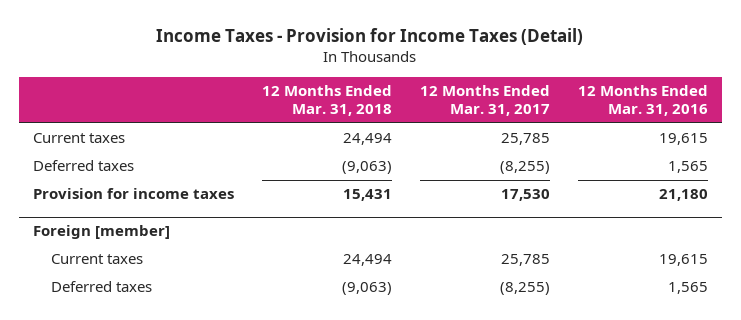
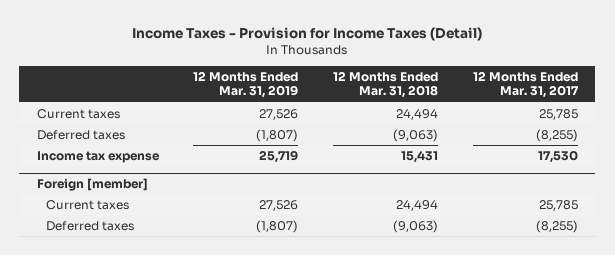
[577,84,708,117] 12 Months Ended Mar. 31, 2016 -> none
none -> [193,70,299,99] 12 Months Ended Mar. 31, 2019
[32,188,234,200] Provision for income taxes -> [36,150,160,163] Income tax expense

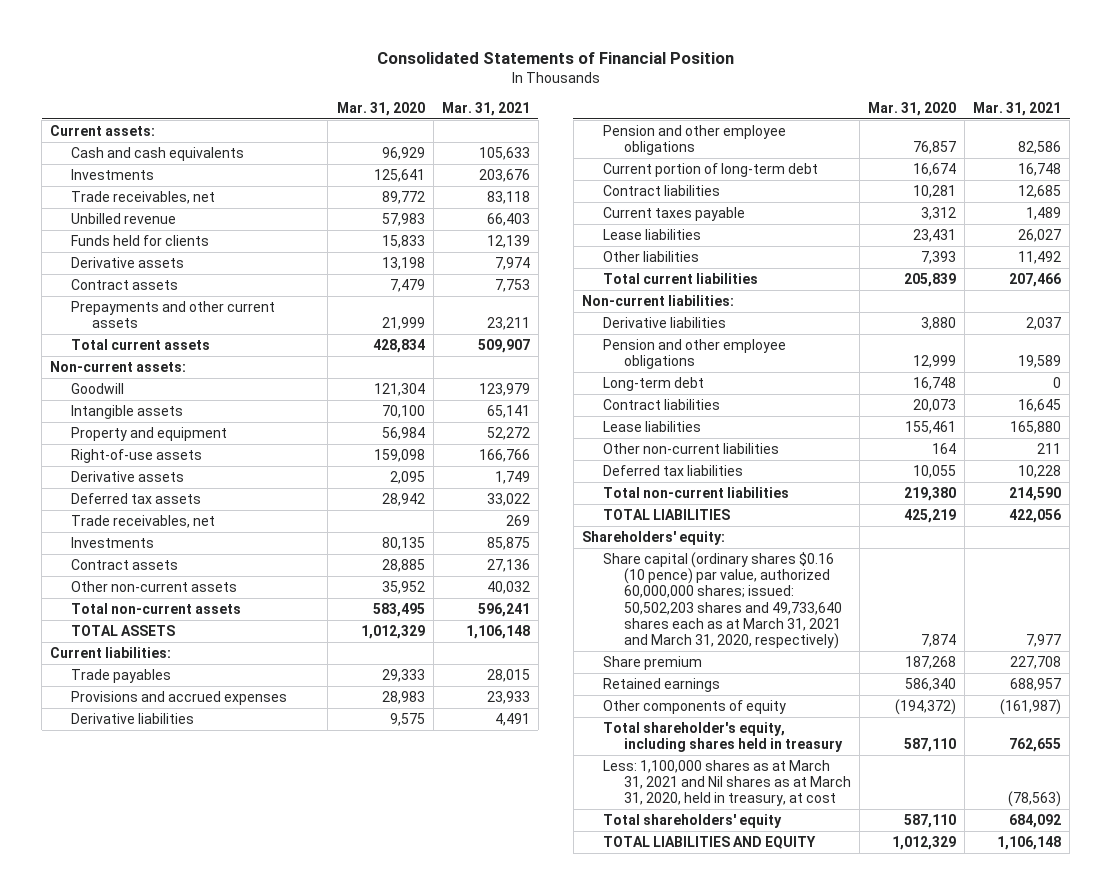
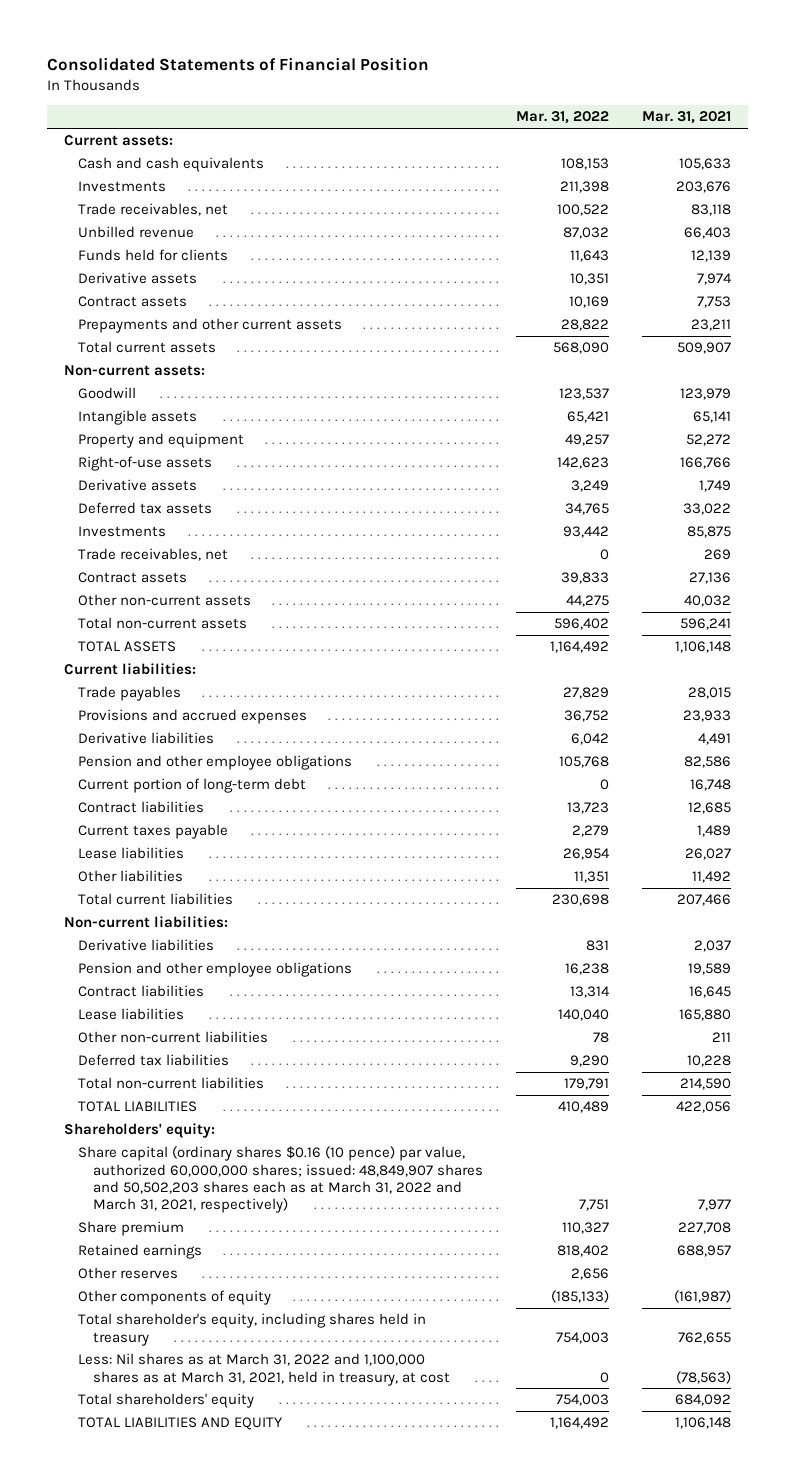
[336,101,425,116] Mar. 31, 2020 -> none
none -> [515,111,609,125] Mar. 31, 2022
[71,514,216,528] Trade receivables, net -> [78,548,229,562] Trade receivables, net
[603,376,705,391] Long-term debt -> none
[603,551,843,650] Share capital (ordinary shares $0.16 (10 pence) par value, authorized 60,000,000 shares; issued: 50,502,203 shares and 49,733,640 shares each as at March 31, 2021 and March 31, 2020, respectively) -> [78,1146,483,1214] Share capital (ordinary shares $0.16 (10 pence) par value, authorized 60,000,000 shares; issued: 48,849,907 shares and 50,502,203 shares each as at March 31, 2022 and March 31, 2021, respectively)
none -> [78,1267,179,1280] Other reserves
[603,759,852,807] Less: 1,100,000 shares as at March 31, 2021 and Nil shares as at March 31, 2020, held in treasury, at cost -> [78,1353,450,1386] Less: Nil shares as at March 31, 2022 and 1,100,000 shares as at March 31, 2021, held in treasury, at cost

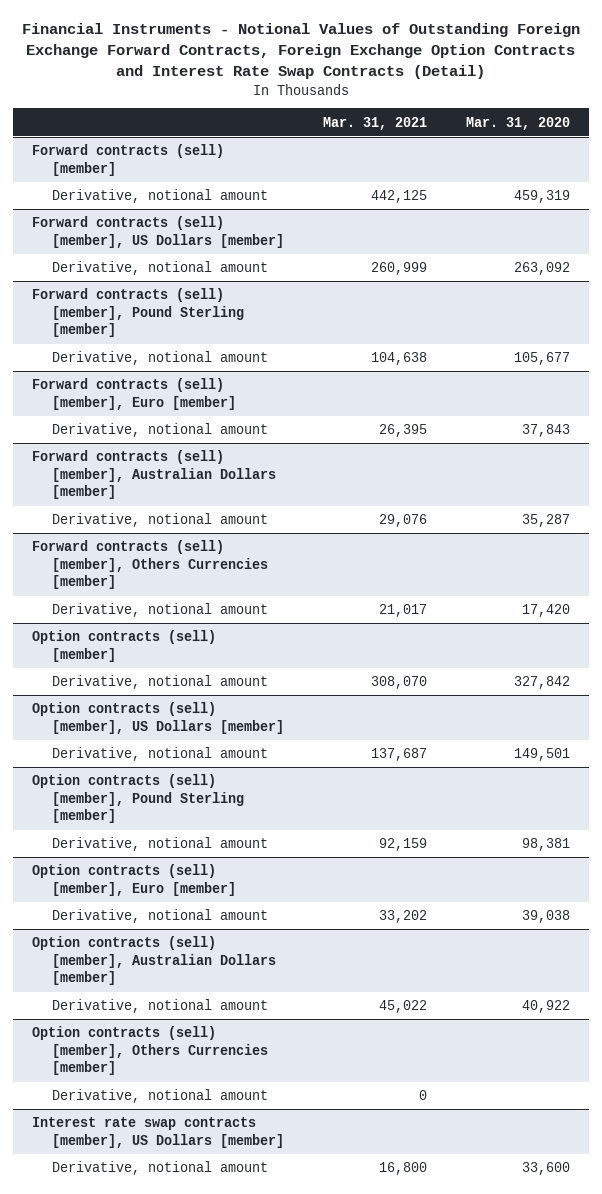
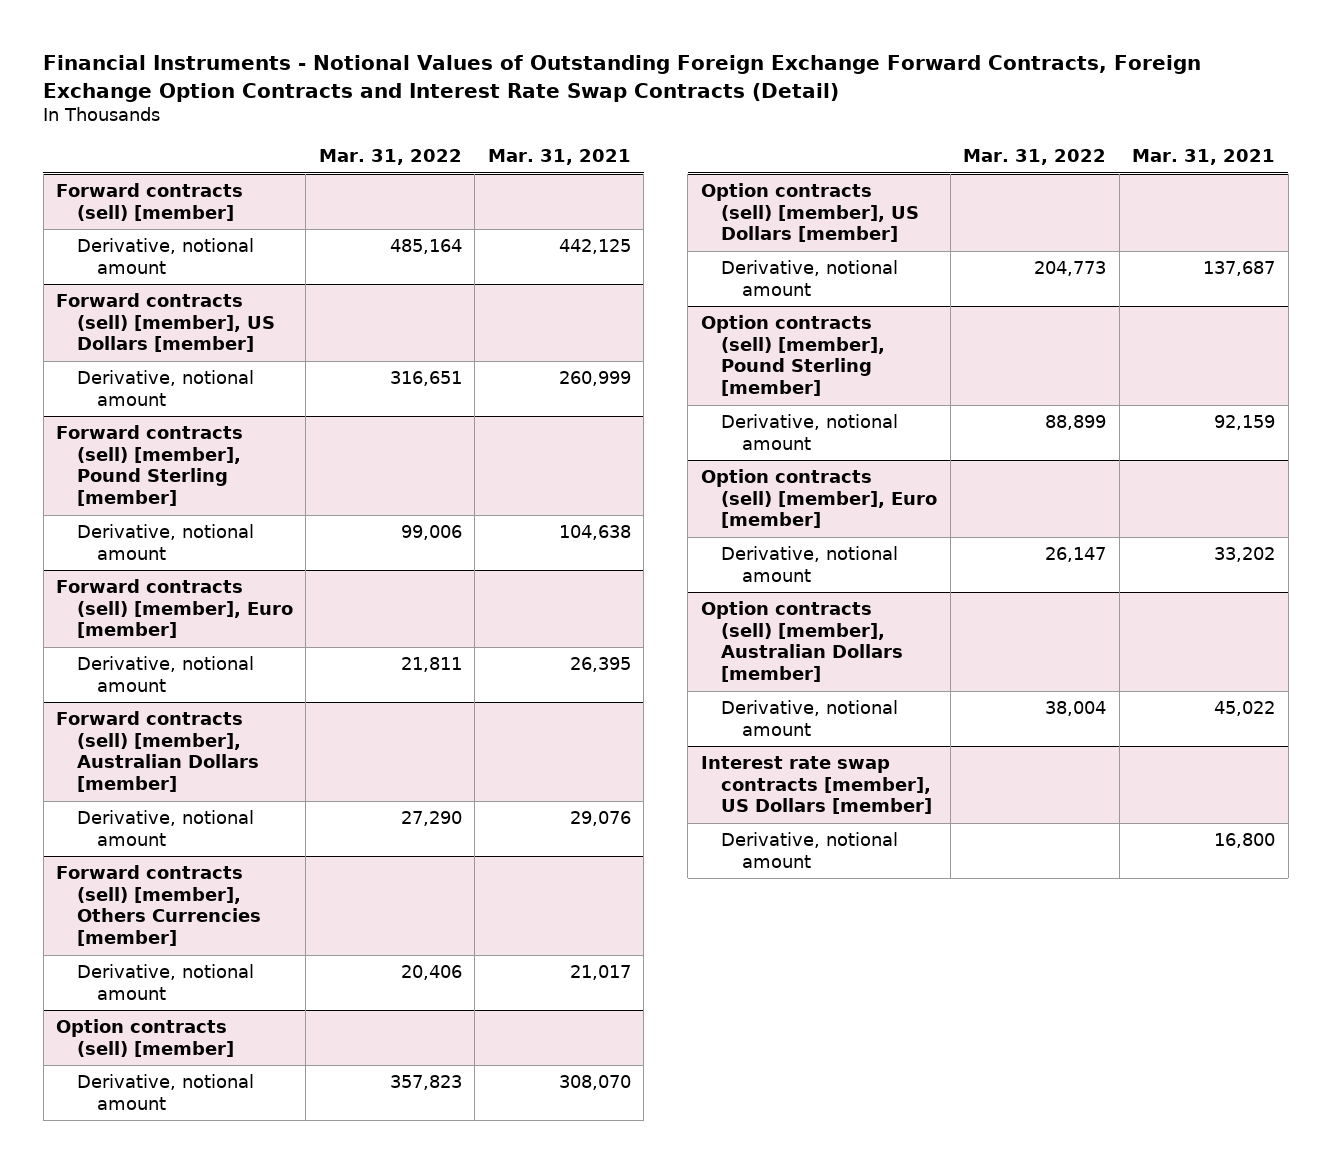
[465,116,570,130] Mar. 31, 2020 -> none
none -> [318,149,462,166] Mar. 31, 2022
[32,1026,268,1076] Option contracts (sell) [member], Others Currencies [member] -> none
[51,1089,268,1104] Derivative, notional amount -> none

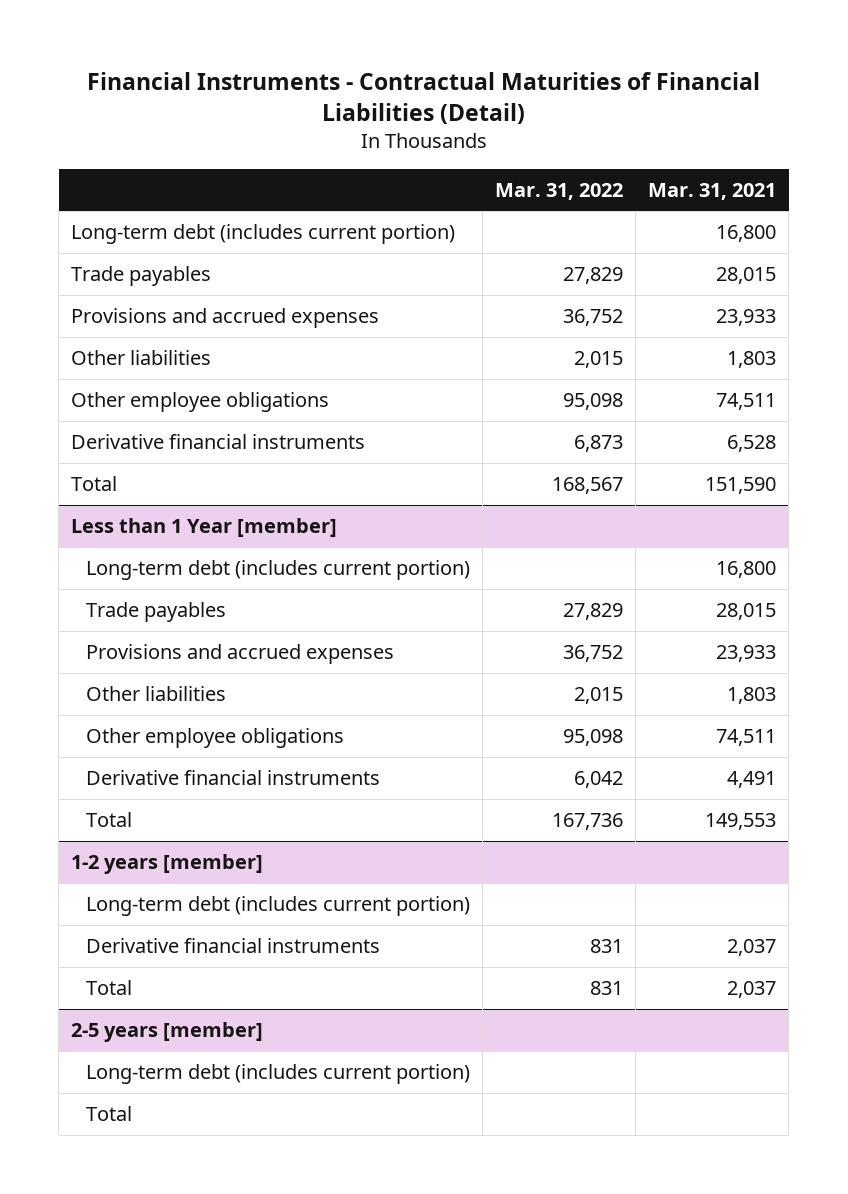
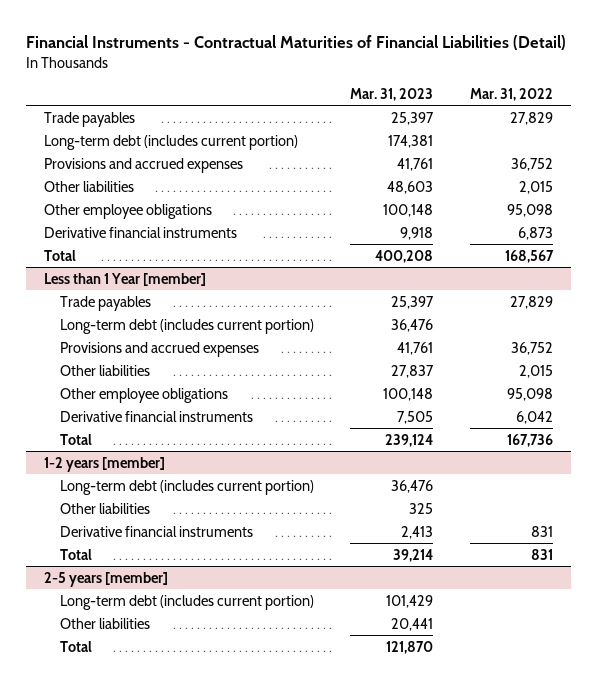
[648,182,777,200] Mar. 31, 2021 -> none
none -> [350,87,434,101] Mar. 31, 2023
[71,224,456,245] Long-term debt (includes current portion) -> [44,134,299,150] Long-term debt (includes current portion)
[86,560,471,581] Long-term debt (includes current portion) -> [60,318,315,334] Long-term debt (includes current portion)
none -> [60,502,151,514] Other liabilities
none -> [60,617,151,629] Other liabilities

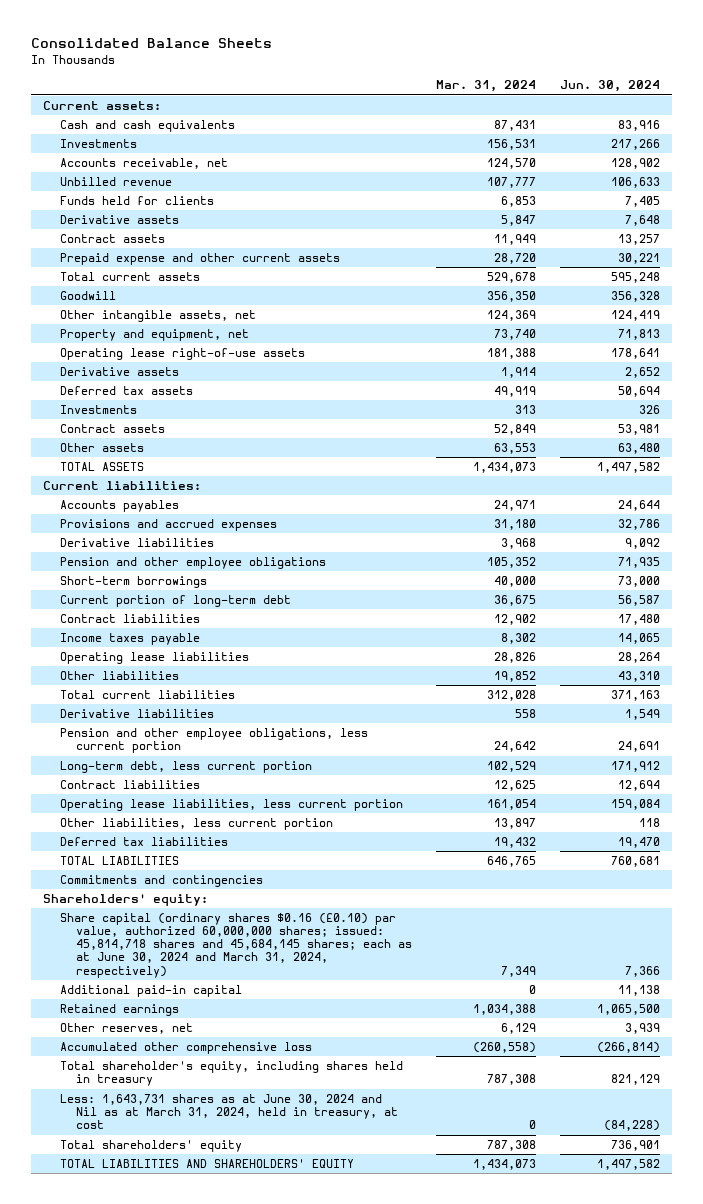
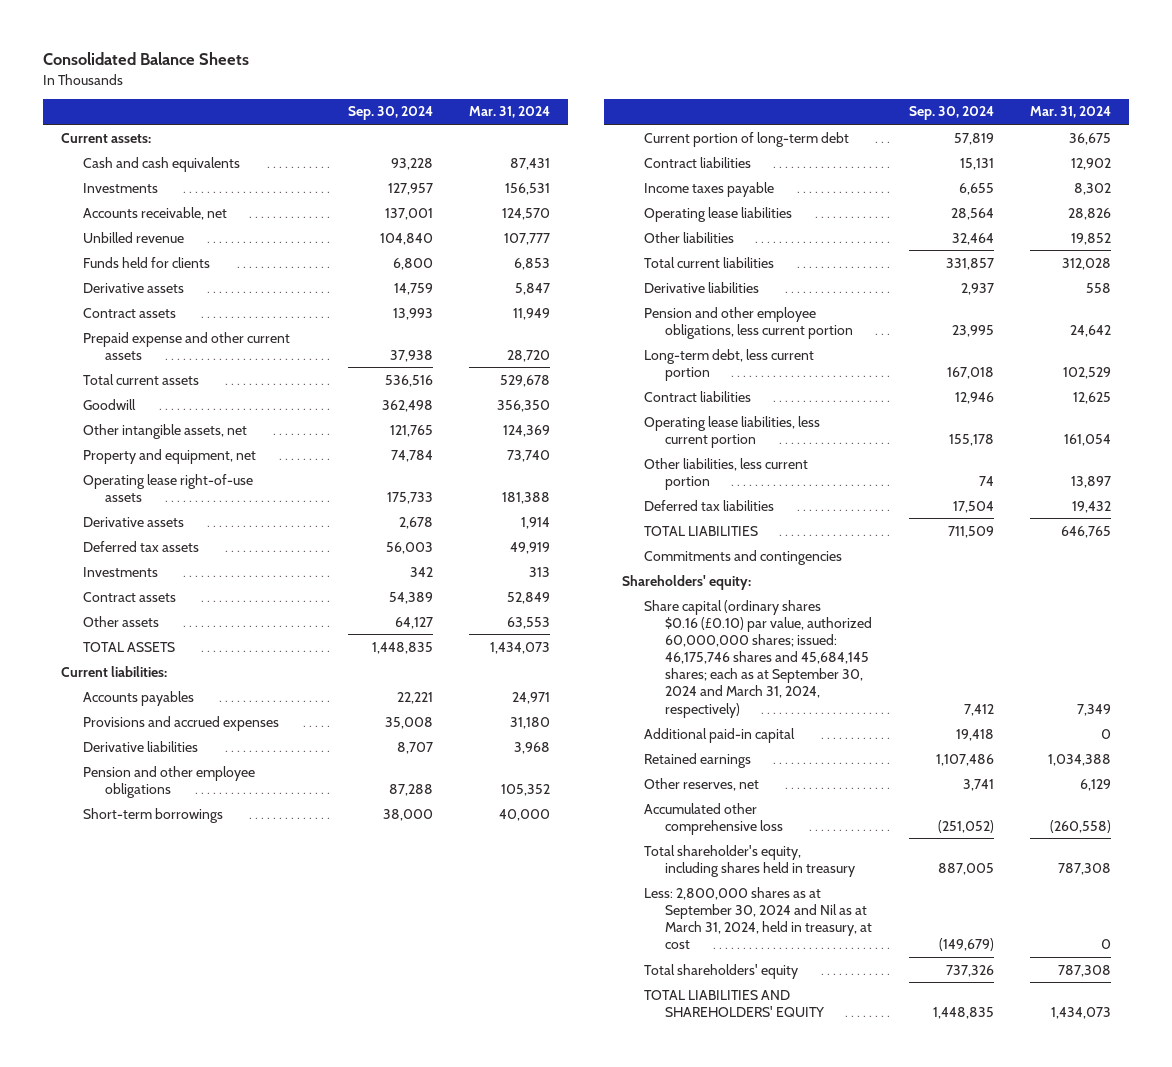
[559,80,660,93] Jun. 30, 2024 -> none
none -> [348,106,434,121] Sep. 30, 2024
[59,913,413,978] Share capital (ordinary shares $0.16 (£0.10) par value, authorized 60,000,000 shares; issued: 45,814,718 shares and 45,684,145 shares; each as at June 30, 2024 and March 31, 2024, respectively) -> [643,599,873,718] Share capital (ordinary shares $0.16 (£0.10) par value, authorized 60,000,000 shares; issued: 46,175,746 shares and 45,684,145 shares; each as at September 30, 2024 and March 31, 2024, respectively)
[59,1094,399,1130] Less: 1,643,731 shares as at June 30, 2024 and Nil as at March 31, 2024, held in treasury, at cost -> [643,886,873,950] Less: 2,800,000 shares as at September 30, 2024 and Nil as at March 31, 2024, held in treasury, at cost

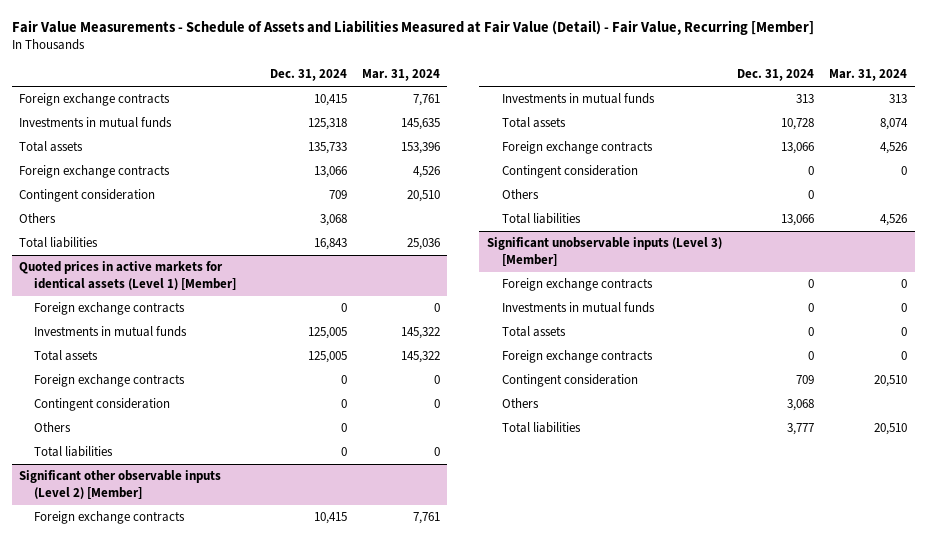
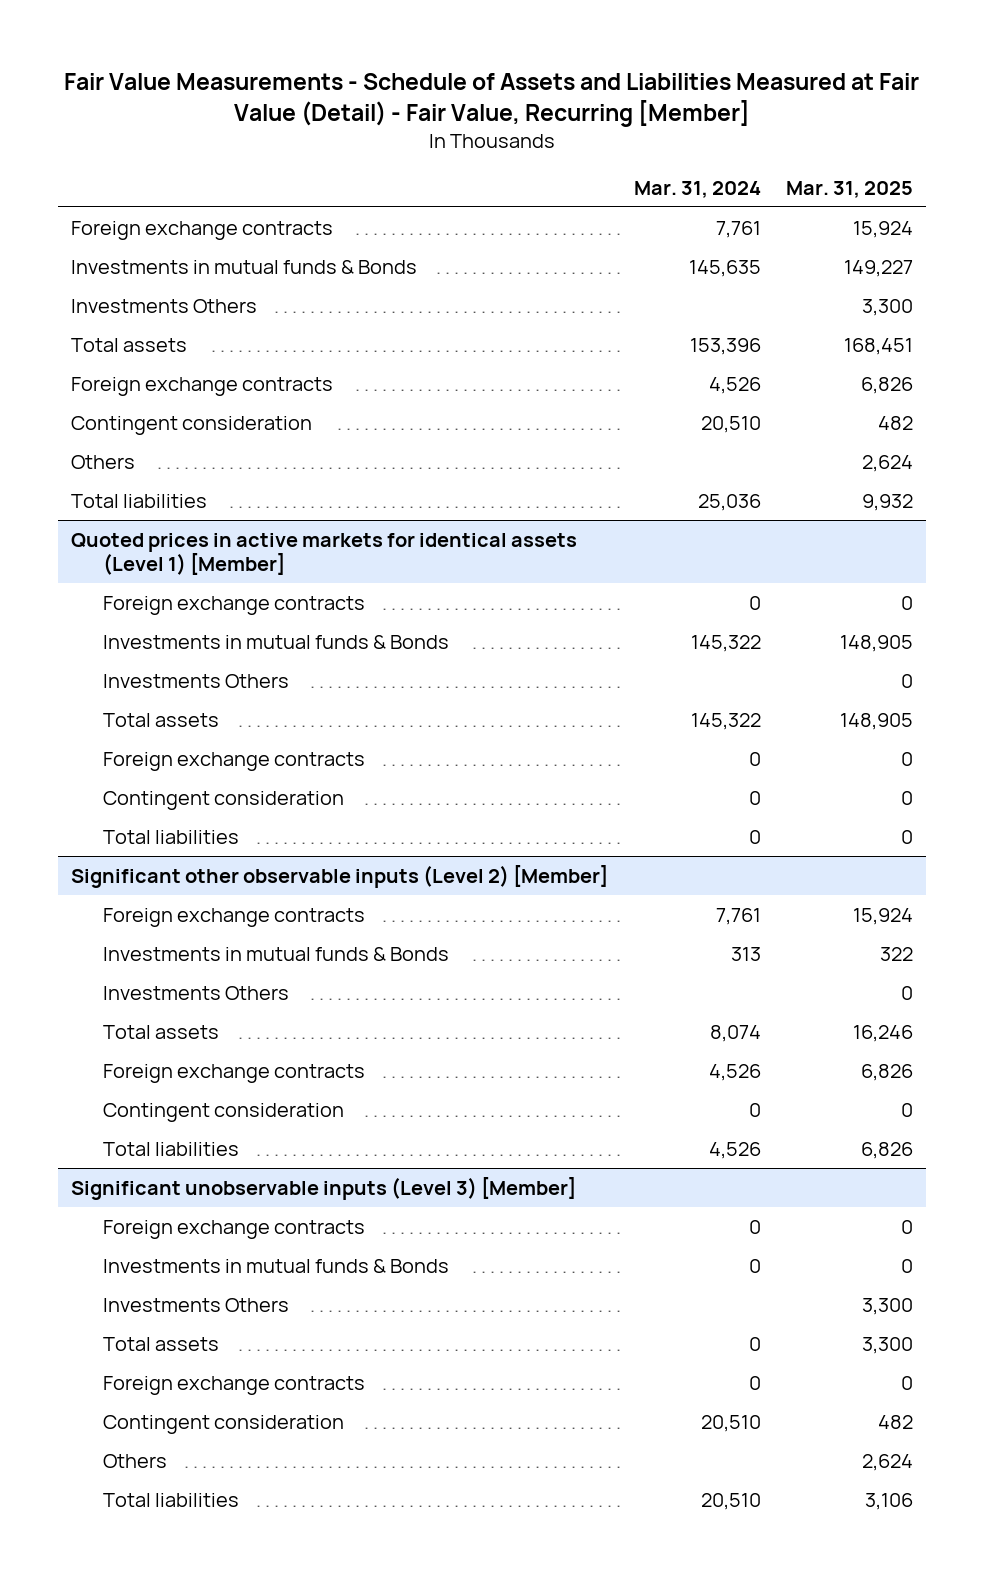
[269,69,347,82] Dec. 31, 2024 -> none
none -> [786,180,914,198] Mar. 31, 2025
[19,117,173,129] Investments in mutual funds -> [71,259,418,274] Investments in mutual funds & Bonds
none -> [71,298,258,313] Investments Others
[34,326,188,338] Investments in mutual funds -> [103,634,450,649] Investments in mutual funds & Bonds
none -> [103,673,290,688] Investments Others
[34,422,72,433] Others -> none
[501,93,655,105] Investments in mutual funds -> [103,946,450,961] Investments in mutual funds & Bonds
none -> [103,985,290,1000] Investments Others
[501,189,539,200] Others -> none
[501,302,655,314] Investments in mutual funds -> [103,1258,450,1273] Investments in mutual funds & Bonds
none -> [103,1297,290,1312] Investments Others

